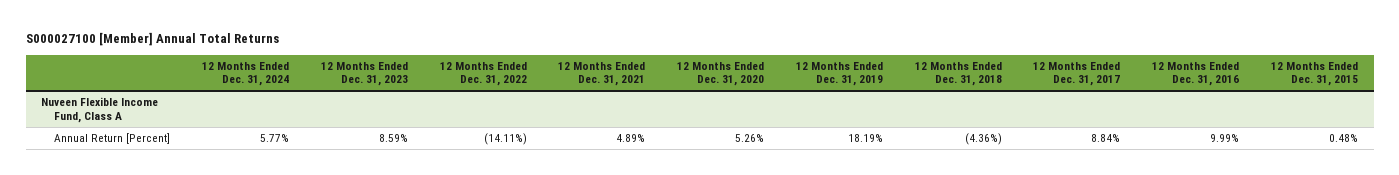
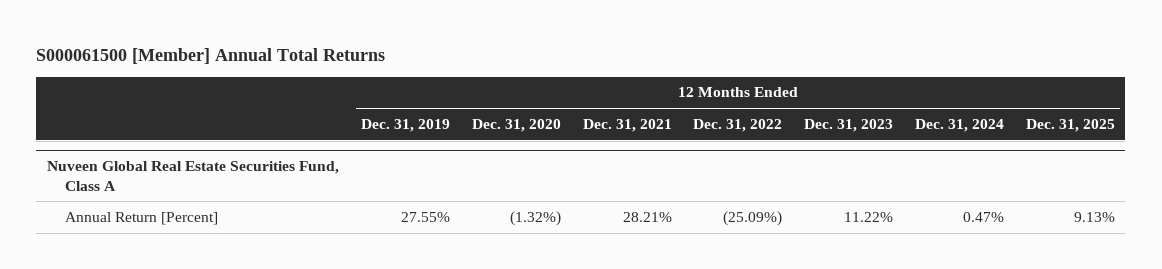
[25,32,279,47] S000027100 [Member] Annual Total Returns -> [36,47,386,64] S000061500 [Member] Annual Total Returns
[914,61,1002,87] 12 Months Ended Dec. 31, 2018 -> none
[1033,61,1121,87] 12 Months Ended Dec. 31, 2017 -> none
[1152,61,1240,87] 12 Months Ended Dec. 31, 2016 -> none
[1270,61,1358,87] 12 Months Ended Dec. 31, 2015 -> none
none -> [1025,119,1115,133] Dec. 31, 2025
[41,97,159,123] Nuveen Flexible Income Fund, Class A -> none
none -> [47,161,340,191] Nuveen Global Real Estate Securities Fund, Class A
[260,134,290,143] 5.77% -> [962,211,1004,222] 0.47%
[378,134,408,143] 8.59% -> [844,211,894,222] 11.22%
[483,133,527,146] (14.11%) -> [723,210,783,226] (25.09%)
[616,134,646,143] 4.89% -> [622,211,672,222] 28.21%
[735,134,765,143] 5.26% -> [509,210,561,226] (1.32%)
[847,134,883,143] 18.19% -> [401,211,451,222] 27.55%

